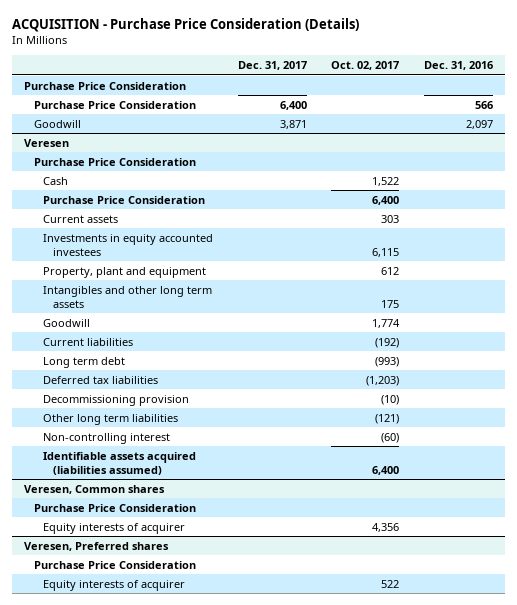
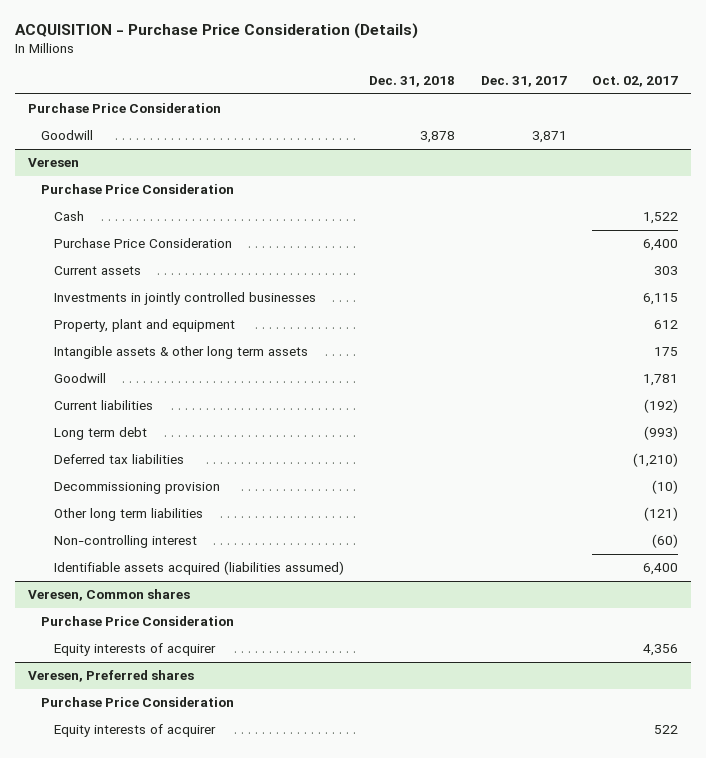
[423,61,493,71] Dec. 31, 2016 -> none
none -> [369,75,456,87] Dec. 31, 2018
[33,100,196,109] Purchase Price Consideration -> none
[43,233,214,256] Investments in equity accounted investees -> [53,292,316,306] Investments in jointly controlled businesses
[43,285,213,308] Intangibles and other long term assets -> [53,346,308,360] Intangible assets & other long term assets
[372,318,401,328] 1,774 -> [643,374,679,387] 1,781
[366,375,400,386] (1,203) -> [633,453,679,468] (1,210)

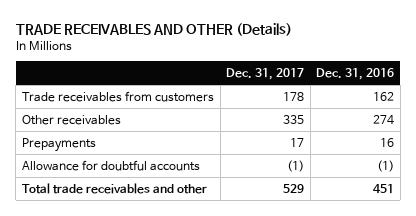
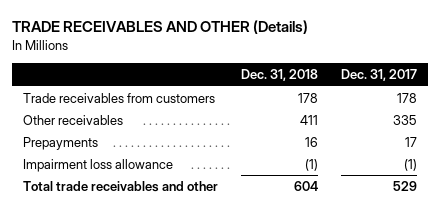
[316,68,395,81] Dec. 31, 2016 -> none
none -> [241,69,319,82] Dec. 31, 2018
[21,159,200,171] Allowance for doubtful accounts -> none
none -> [23,159,174,173] Impairment loss allowance

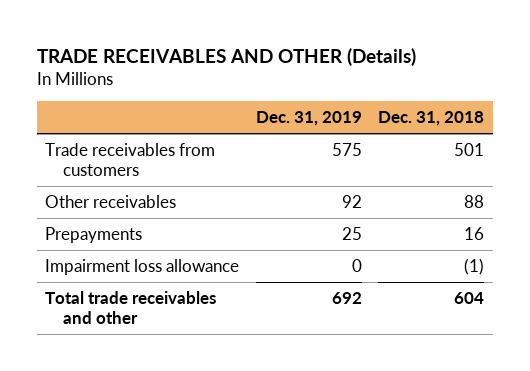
[340,69,417,82] Dec. 31, 2017 -> none
none -> [255,111,362,127] Dec. 31, 2019
[298,93,319,104] 178 -> [454,142,485,156] 501
[300,115,319,126] 411 -> [464,194,485,208] 88

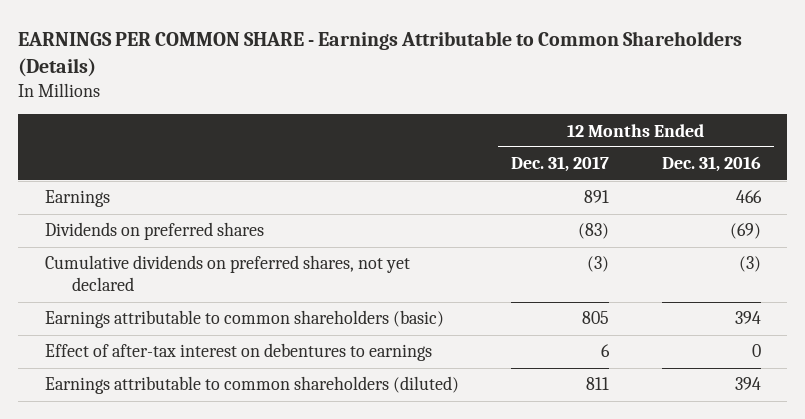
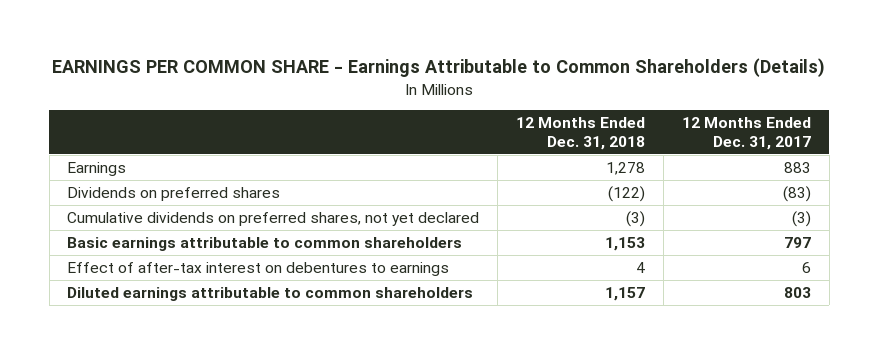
[661,156,761,173] Dec. 31, 2016 -> none
none -> [516,117,646,150] 12 Months Ended Dec. 31, 2018
[584,190,610,204] 891 -> [783,161,811,173] 883
[44,310,444,329] Earnings attributable to common shareholders (basic) -> [67,236,463,251] Basic earnings attributable to common shareholders
[582,311,610,325] 805 -> [783,236,811,248] 797
[44,376,459,395] Earnings attributable to common shareholders (diluted) -> [67,286,474,301] Diluted earnings attributable to common shareholders
[586,377,610,391] 811 -> [783,286,811,298] 803

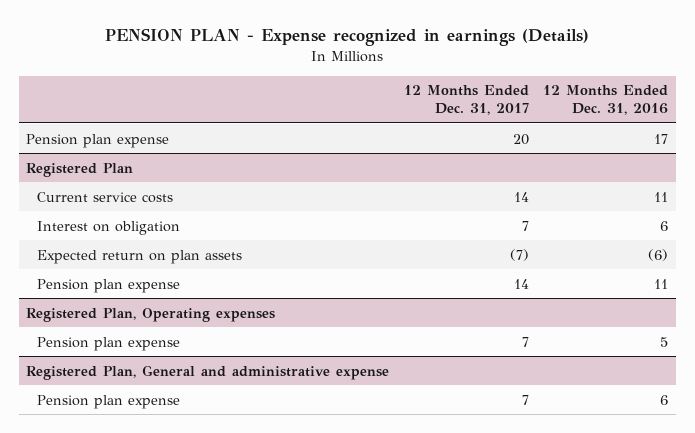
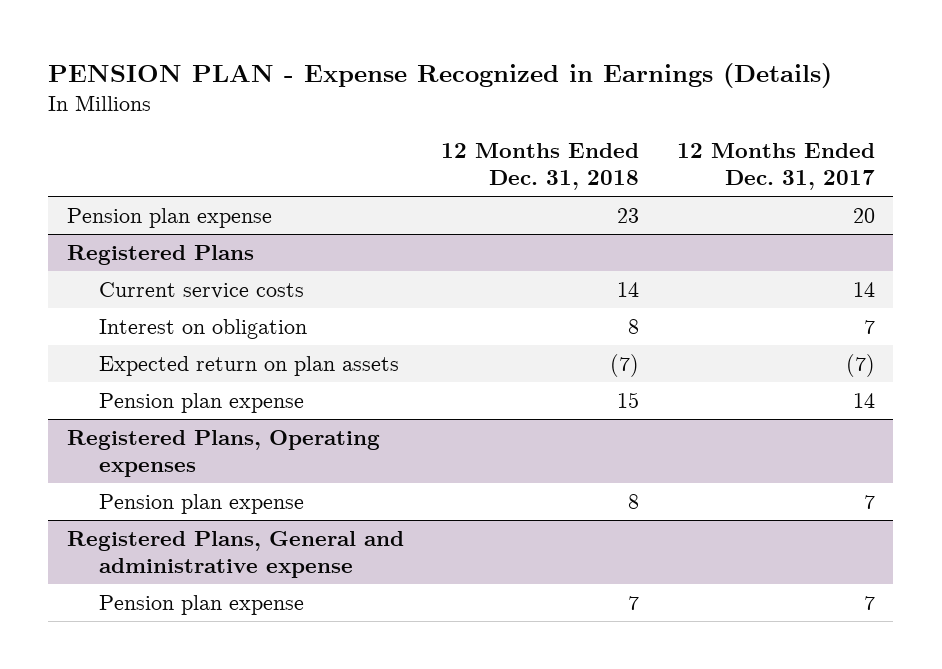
[105,28,590,47] PENSION PLAN - Expense recognized in earnings (Details) -> [48,62,833,88] PENSION PLAN - Expense Recognized in Earnings (Details)
[543,85,669,116] 12 Months Ended Dec. 31, 2016 -> none
none -> [441,143,640,191] 12 Months Ended Dec. 31, 2018
[26,162,134,177] Registered Plan -> [67,245,255,266] Registered Plans
[26,307,276,322] Registered Plan, Operating expenses -> [67,430,381,478] Registered Plans, Operating expenses
[26,364,390,380] Registered Plan, General and administrative expense -> [67,531,405,579] Registered Plans, General and administrative expense

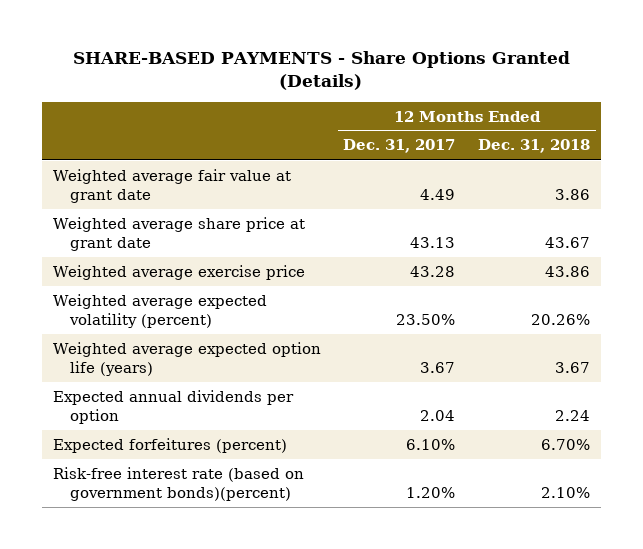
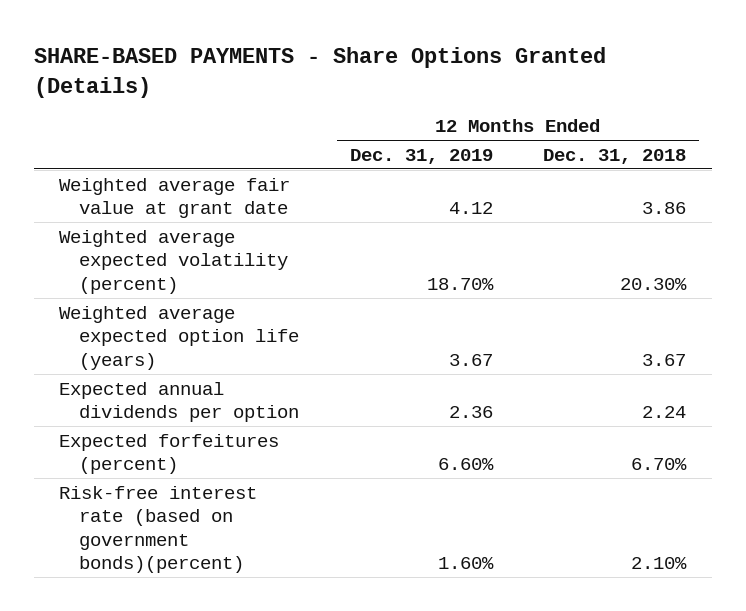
[343,139,456,154] Dec. 31, 2017 -> none
none -> [349,148,493,164] Dec. 31, 2019
[52,216,305,251] Weighted average share price at grant date -> none
[52,264,305,280] Weighted average exercise price -> none
[530,313,590,325] 20.26% -> [620,277,688,290] 20.30%

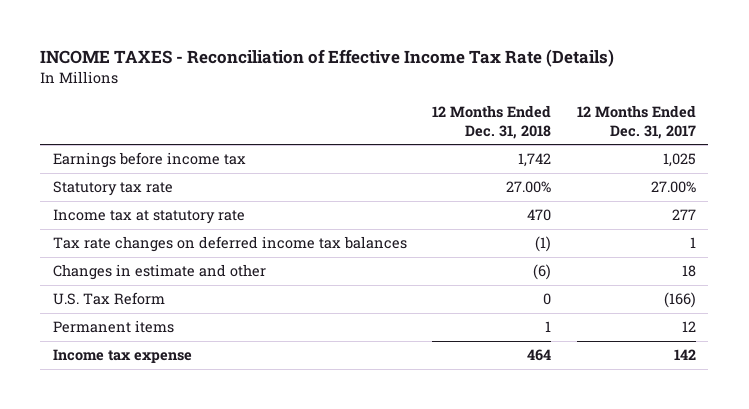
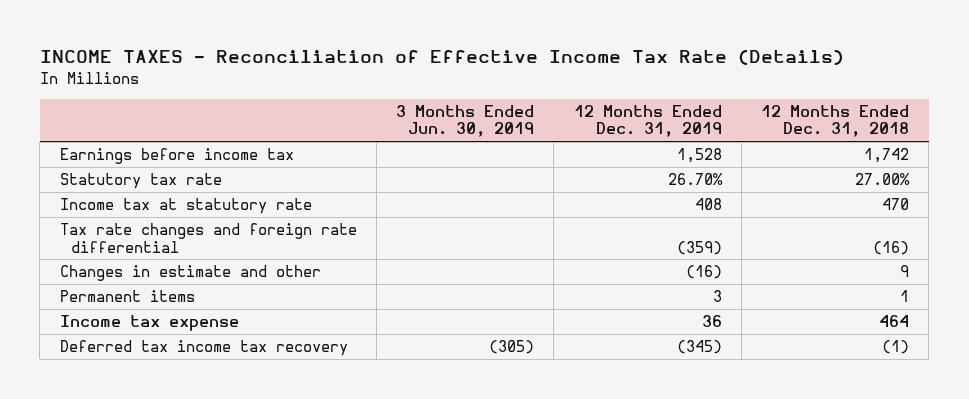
[576,105,696,139] 12 Months Ended Dec. 31, 2017 -> none
none -> [396,105,535,138] 3 Months Ended Jun. 30, 2019
none -> [573,105,722,138] 12 Months Ended Dec. 31, 2019
[52,236,407,253] Tax rate changes on deferred income tax balances -> none
[52,292,165,306] U.S. Tax Reform -> none
none -> [59,223,357,253] Tax rate changes and foreign rate differential
[533,264,552,281] (6) -> [900,265,910,278] 9
none -> [59,340,348,357] Deferred tax income tax recovery

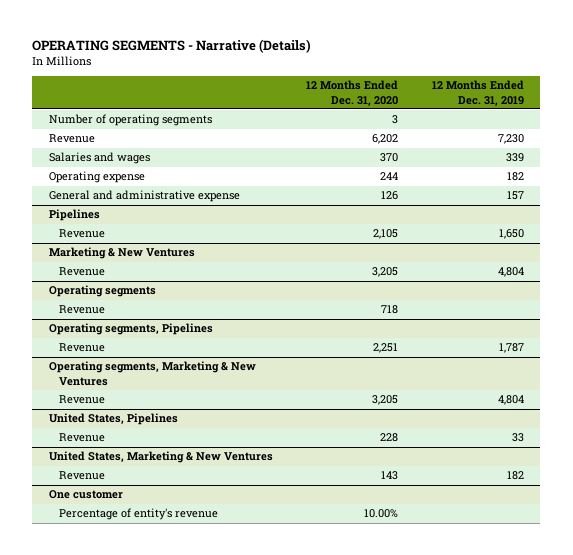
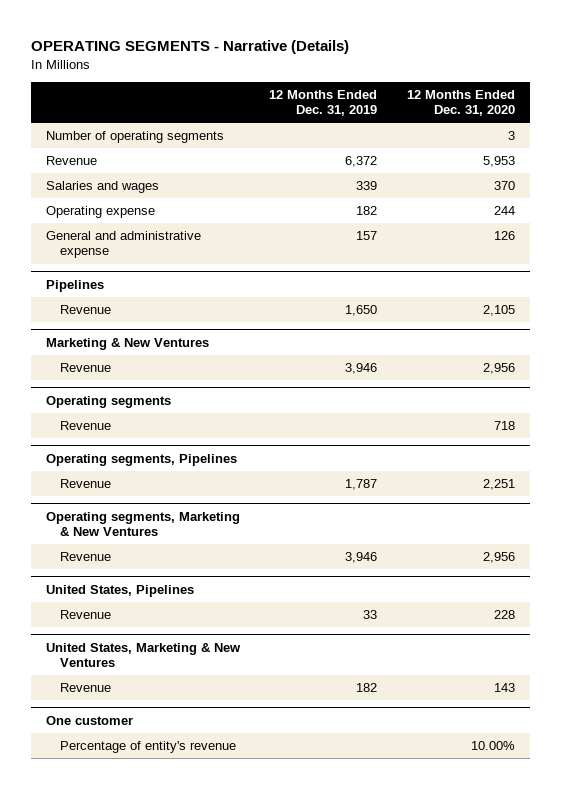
[372,134,399,145] 6,202 -> [482,156,515,168] 5,953
[497,134,524,145] 7,230 -> [345,156,378,168] 6,372
[372,267,399,278] 3,205 -> [482,363,515,375] 2,956
[497,267,524,278] 4,804 -> [345,363,378,375] 3,946
[372,395,399,406] 3,205 -> [482,552,515,564] 2,956
[497,395,524,406] 4,804 -> [345,552,378,564] 3,946

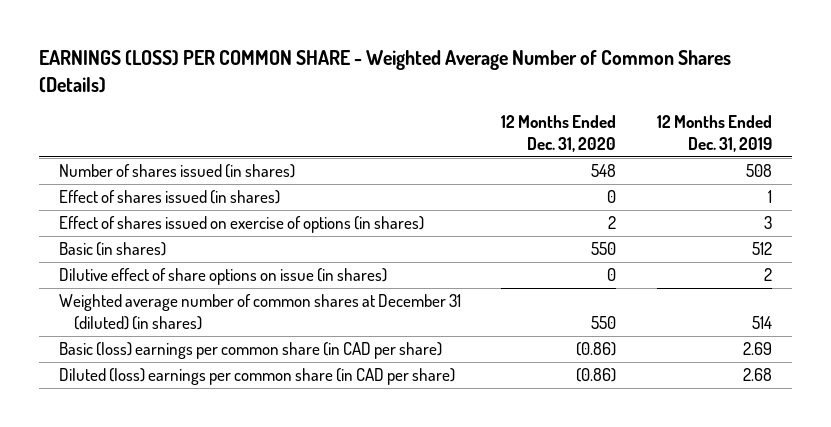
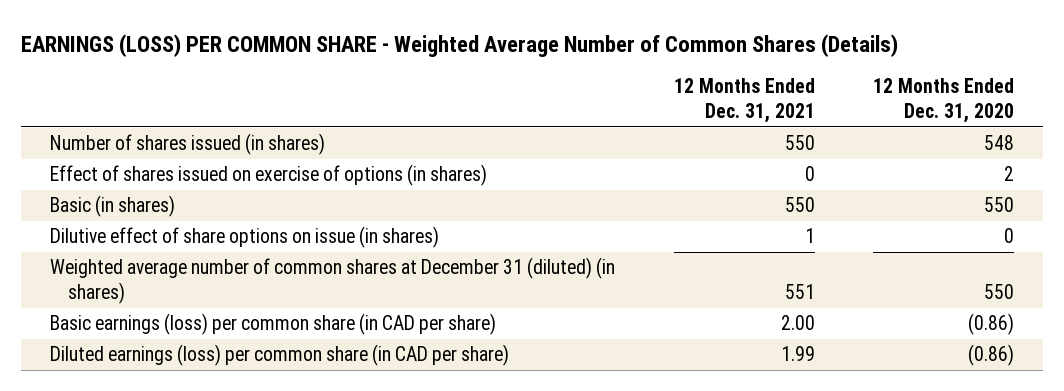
[656,115,772,152] 12 Months Ended Dec. 31, 2019 -> none
none -> [673,78,815,124] 12 Months Ended Dec. 31, 2021
[59,190,281,205] Effect of shares issued (in shares) -> none
[59,342,443,360] Basic (loss) earnings per common share (in CAD per share) -> [50,313,497,336] Basic earnings (loss) per common share (in CAD per share)
[59,368,456,386] Diluted (loss) earnings per common share (in CAD per share) -> [50,344,510,367] Diluted earnings (loss) per common share (in CAD per share)

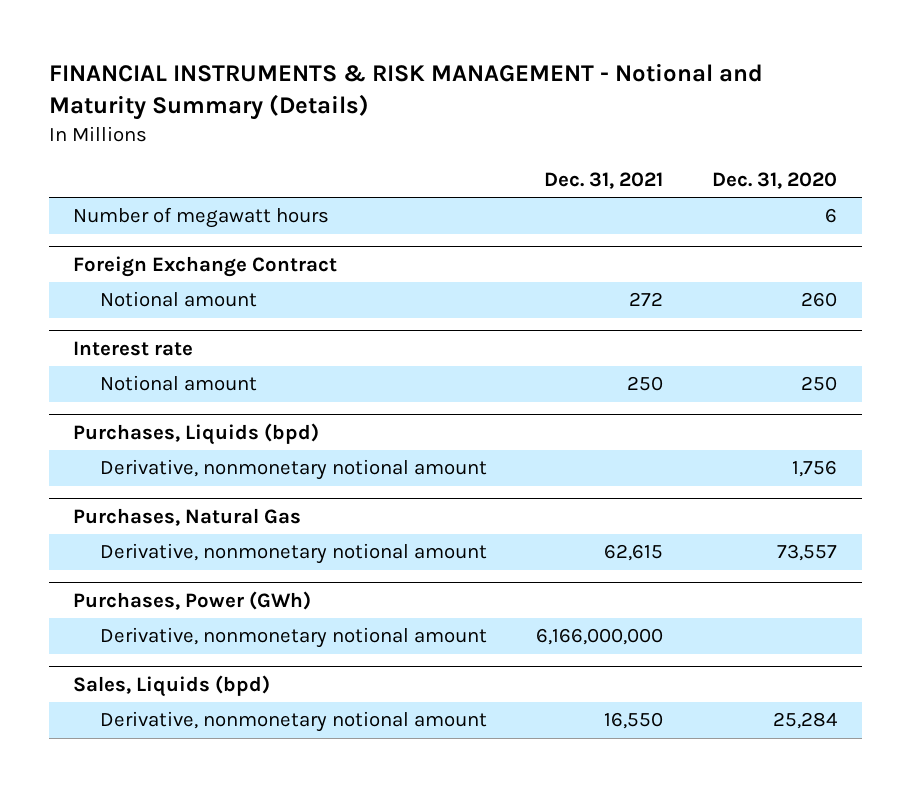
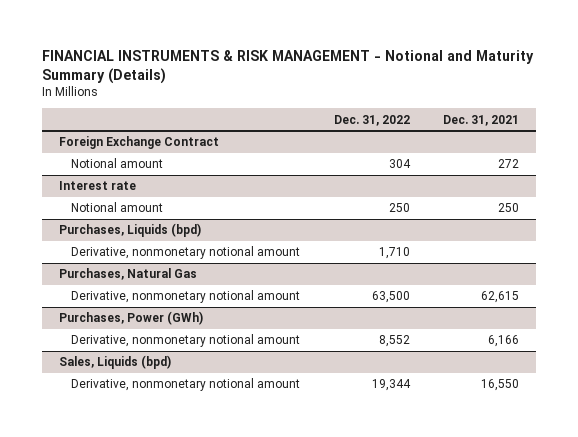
[712,171,838,189] Dec. 31, 2020 -> none
none -> [333,114,410,126] Dec. 31, 2022
[73,207,330,229] Number of megawatt hours -> none
[536,628,664,646] 6,166,000,000 -> [488,335,520,348] 6,166

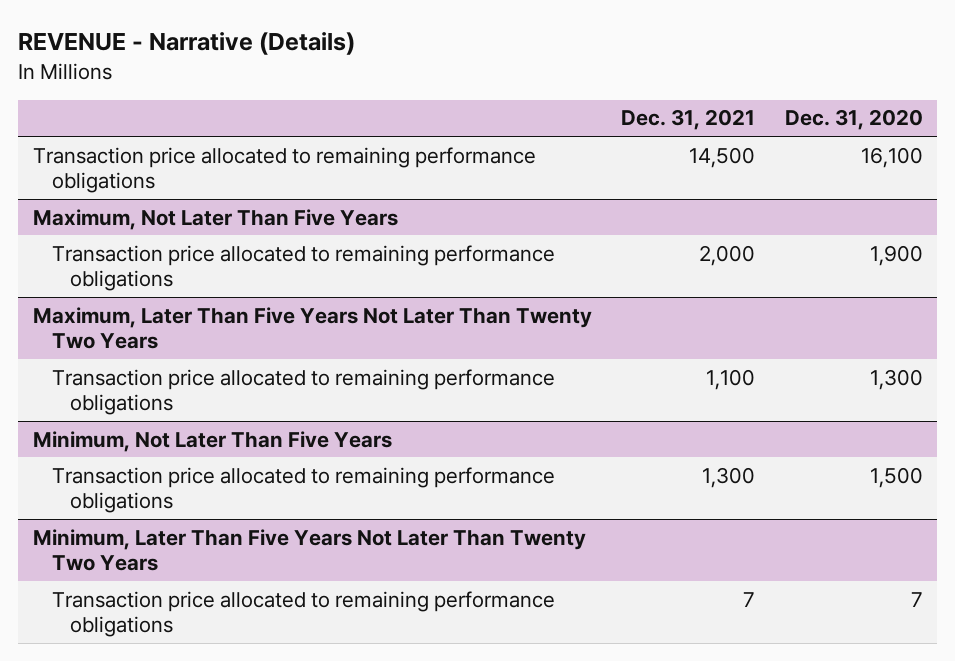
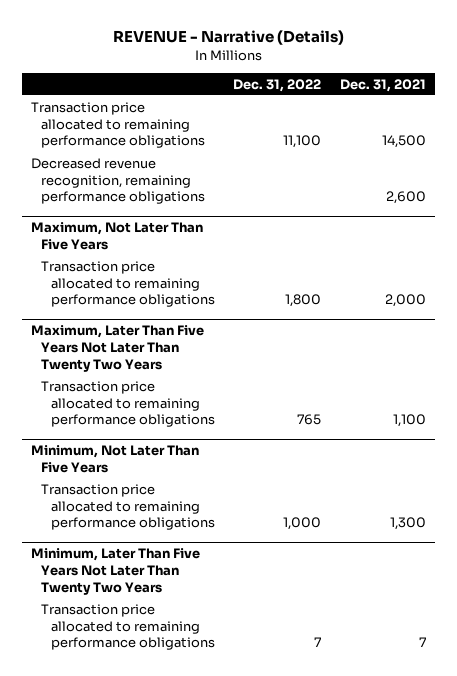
[784,109,923,131] Dec. 31, 2020 -> none
none -> [233,78,322,92] Dec. 31, 2022
none -> [31,157,206,205] Decreased revenue recognition, remaining performance obligations

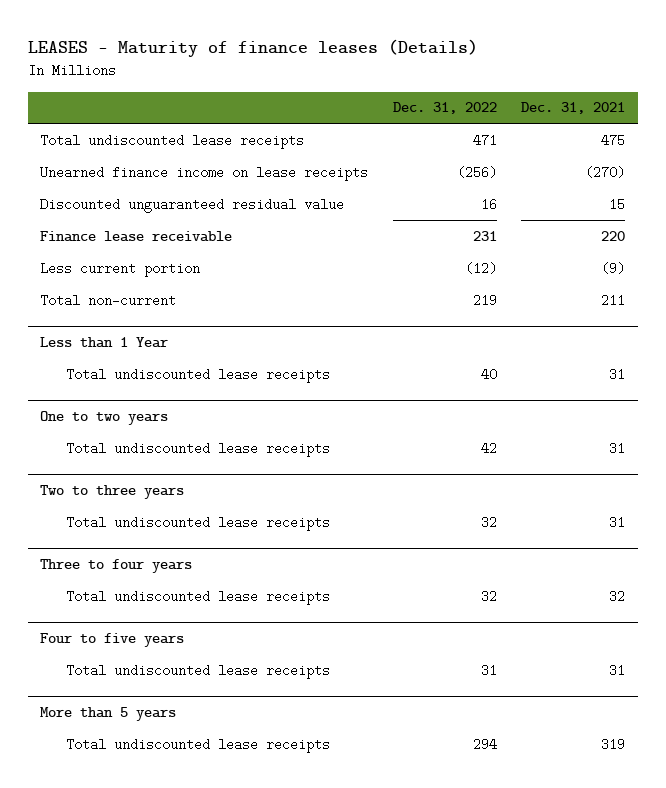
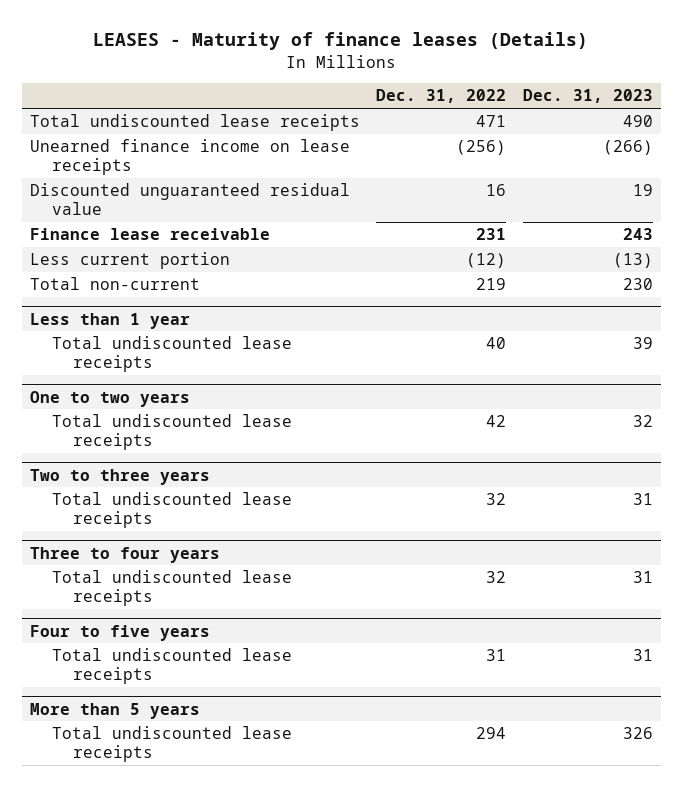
[521,102,626,115] Dec. 31, 2021 -> none
none -> [522,89,653,104] Dec. 31, 2023
[40,336,169,348] Less than 1 Year -> [30,312,191,329] Less than 1 year

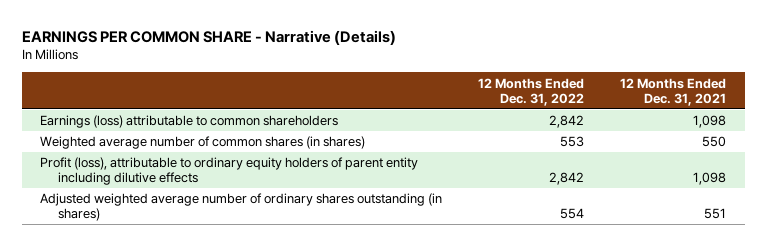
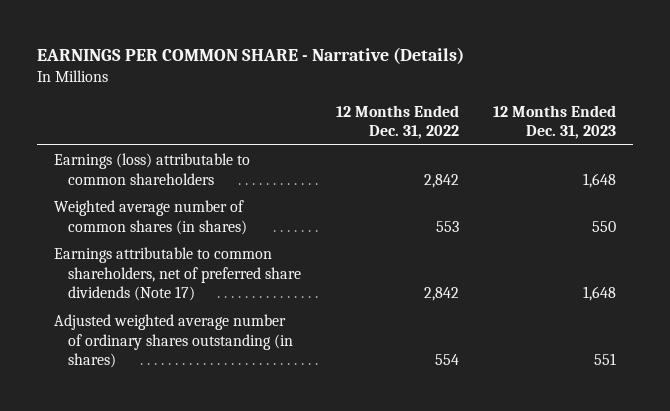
[620,77,727,106] 12 Months Ended Dec. 31, 2021 -> none
none -> [492,104,616,140] 12 Months Ended Dec. 31, 2023
[39,157,418,186] Profit (loss), attributable to ordinary equity holders of parent entity including dilutive effects -> [54,246,302,302] Earnings attributable to common shareholders, net of preferred share dividends (Note 17)

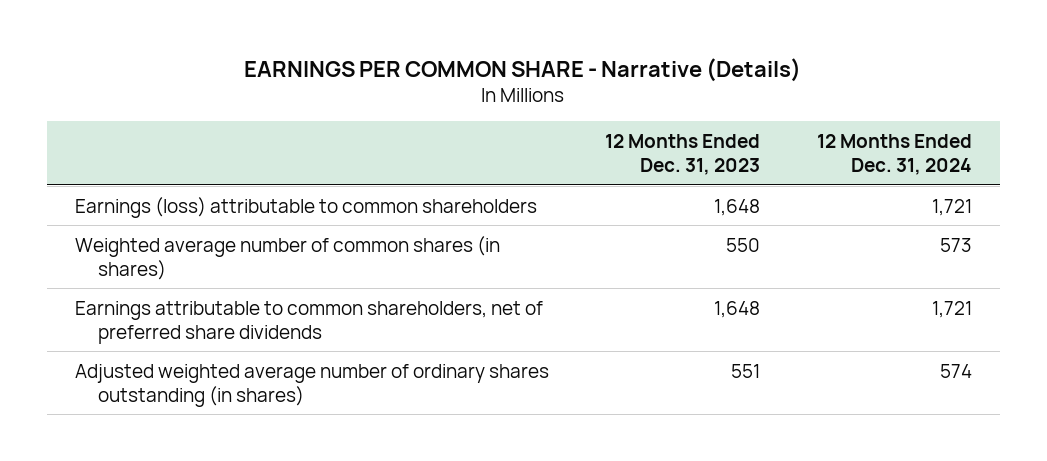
[335,104,459,140] 12 Months Ended Dec. 31, 2022 -> none
none -> [816,134,972,176] 12 Months Ended Dec. 31, 2024
[54,246,302,302] Earnings attributable to common shareholders, net of preferred share dividends (Note 17) -> [75,300,544,344] Earnings attributable to common shareholders, net of preferred share dividends

